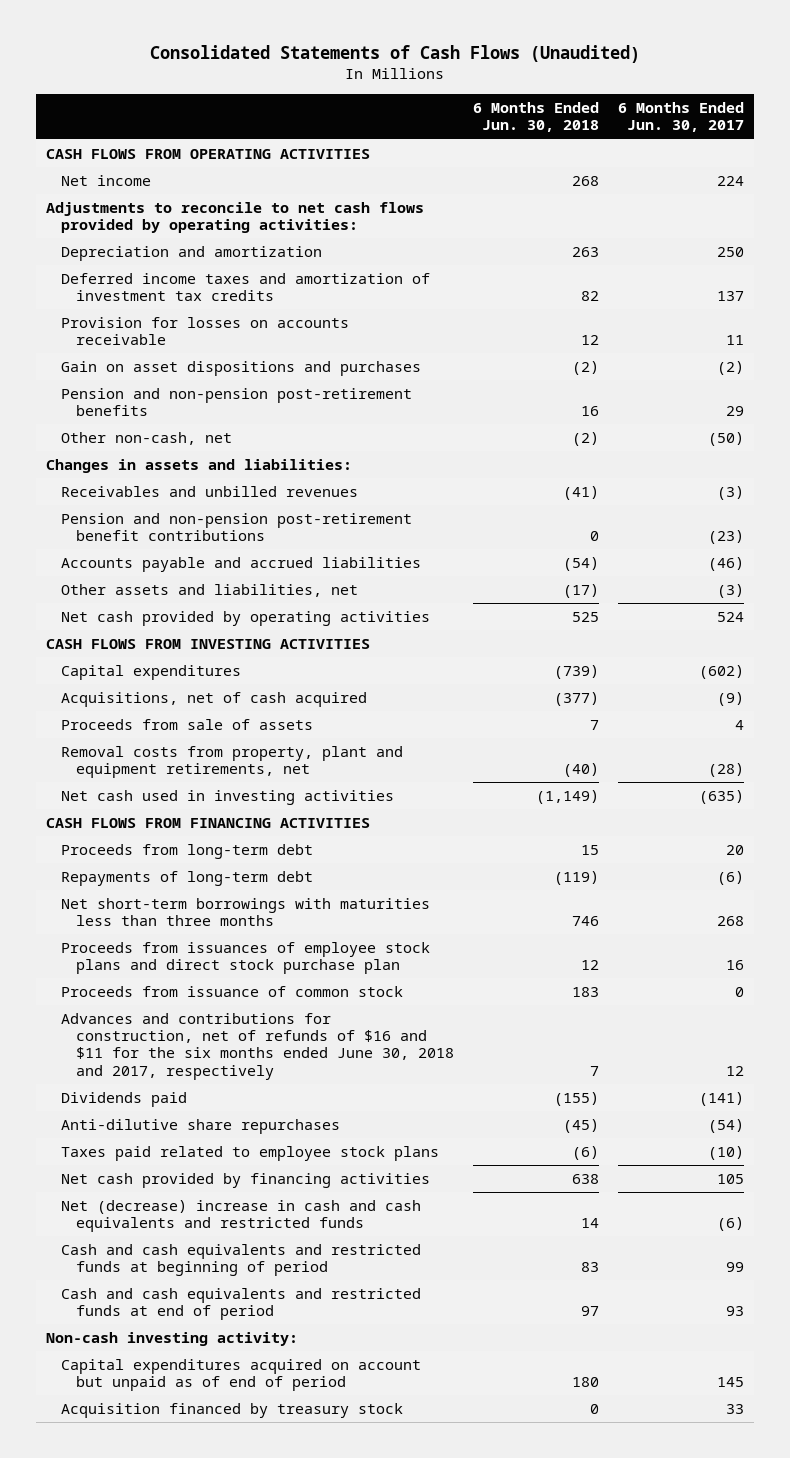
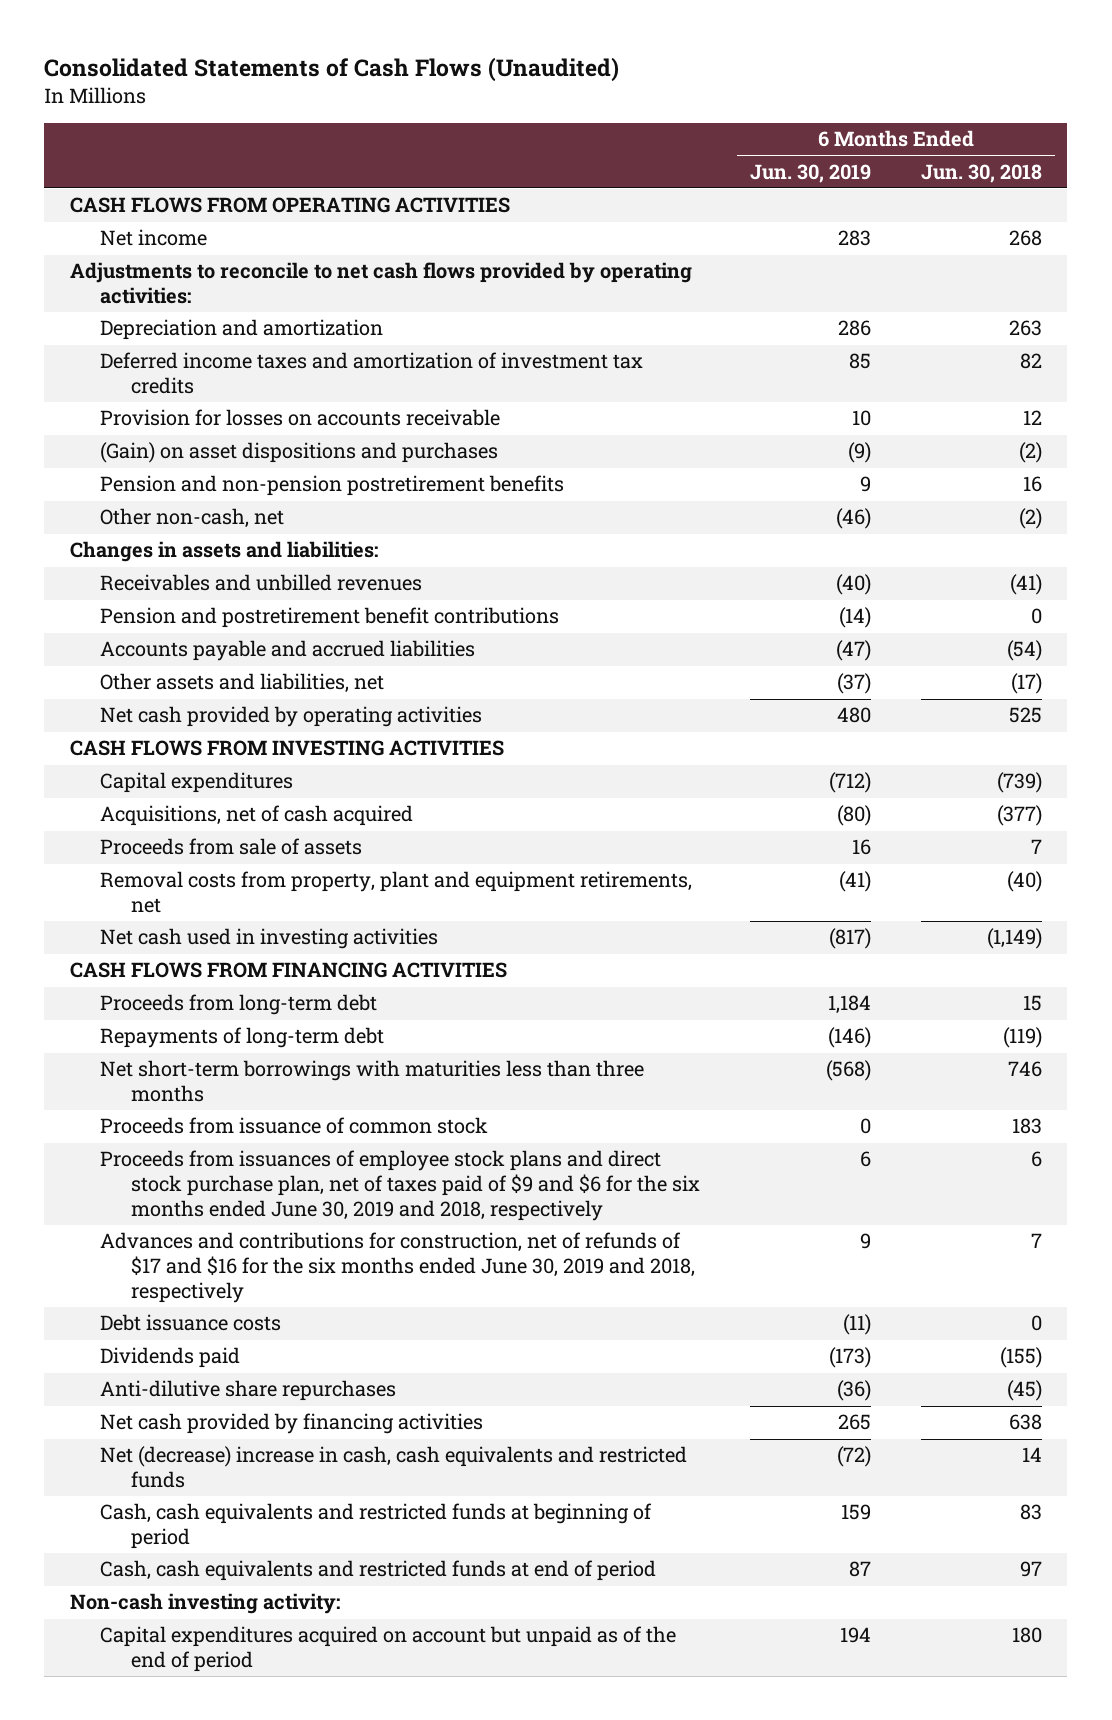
[618,102,745,133] 6 Months Ended Jun. 30, 2017 -> none
none -> [749,163,871,183] Jun. 30, 2019
[61,360,422,376] Gain on asset dispositions and purchases -> [100,442,499,464] (Gain) on asset dispositions and purchases
[61,387,413,417] Pension and non-pension post-retirement benefits -> [100,475,565,497] Pension and non-pension postretirement benefits
[61,512,413,542] Pension and non-pension post-retirement benefit contributions -> [100,607,560,629] Pension and postretirement benefit contributions
[61,941,431,975] Proceeds from issuances of employee stock plans and direct stock purchase plan -> none
none -> [100,1150,700,1222] Proceeds from issuances of employee stock plans and direct stock purchase plan, net of taxes paid of $9 and $6 for the six months ended June 30, 2019 and 2018, respectively
[61,1012,455,1080] Advances and contributions for construction, net of refunds of $16 and $11 for the six months ended June 30, 2018 and 2017, respectively -> [100,1232,695,1304] Advances and contributions for construction, net of refunds of $17 and $16 for the six months ended June 30, 2019 and 2018, respectively
none -> [100,1314,282,1332] Debt issuance costs
[61,1145,440,1161] Taxes paid related to employee stock plans -> none
[61,1199,422,1233] Net (decrease) increase in cash and cash equivalents and restricted funds -> [100,1446,688,1489] Net (decrease) increase in cash, cash equivalents and restricted funds
[61,1243,422,1277] Cash and cash equivalents and restricted funds at beginning of period -> [100,1503,653,1550] Cash, cash equivalents and restricted funds at beginning of period
[61,1287,422,1321] Cash and cash equivalents and restricted funds at end of period -> [100,1560,657,1582] Cash, cash equivalents and restricted funds at end of period
[61,1402,404,1418] Acquisition financed by treasury stock -> none
[61,1358,422,1392] Capital expenditures acquired on account but unpaid as of end of period -> [100,1626,677,1673] Capital expenditures acquired on account but unpaid as of the end of period

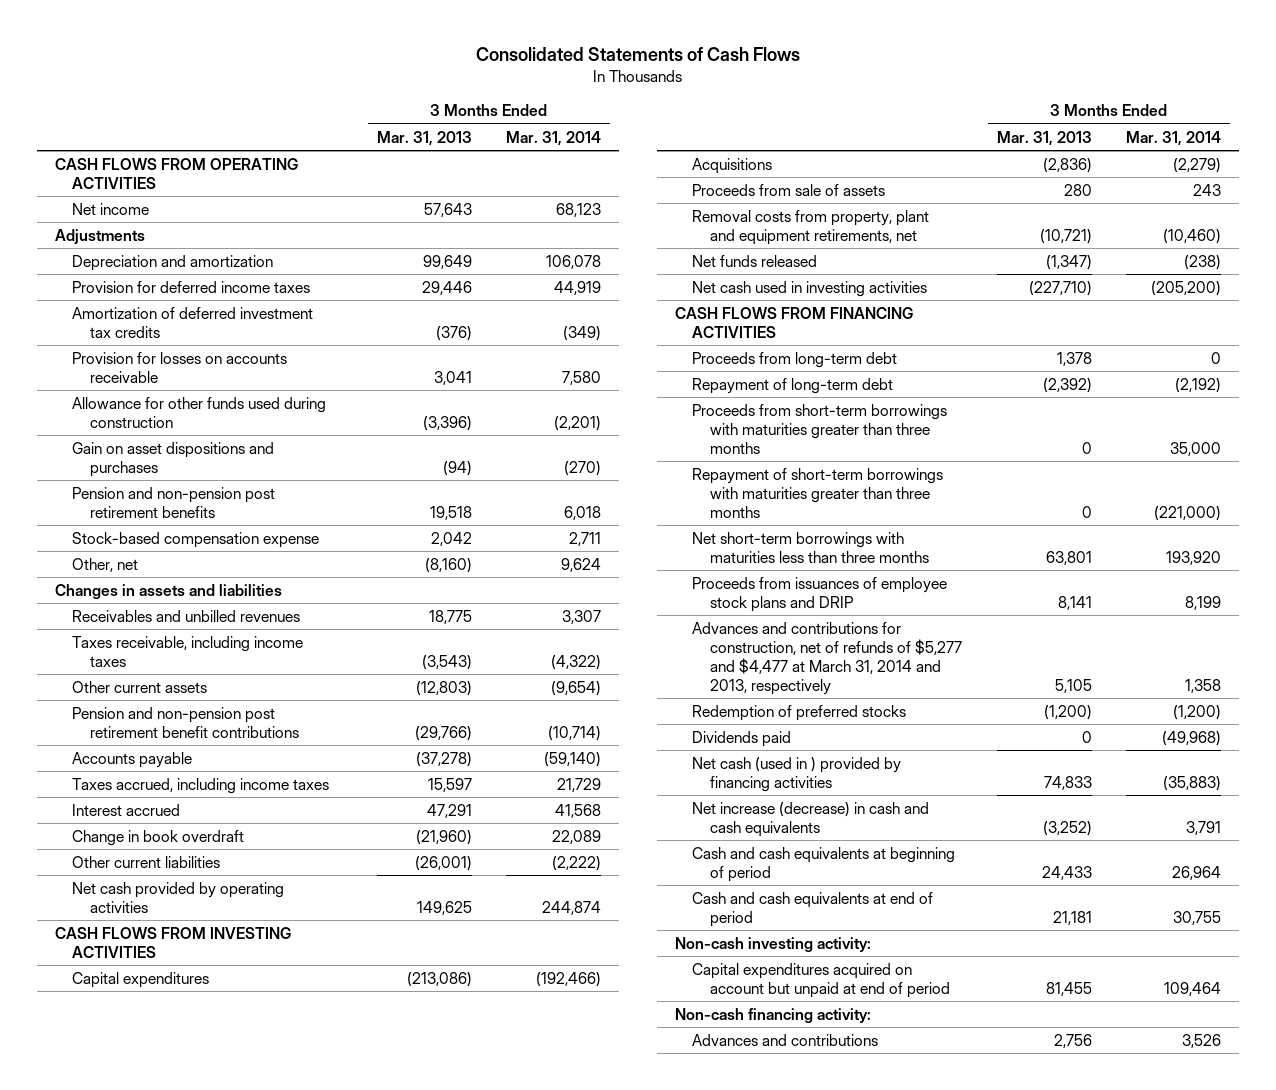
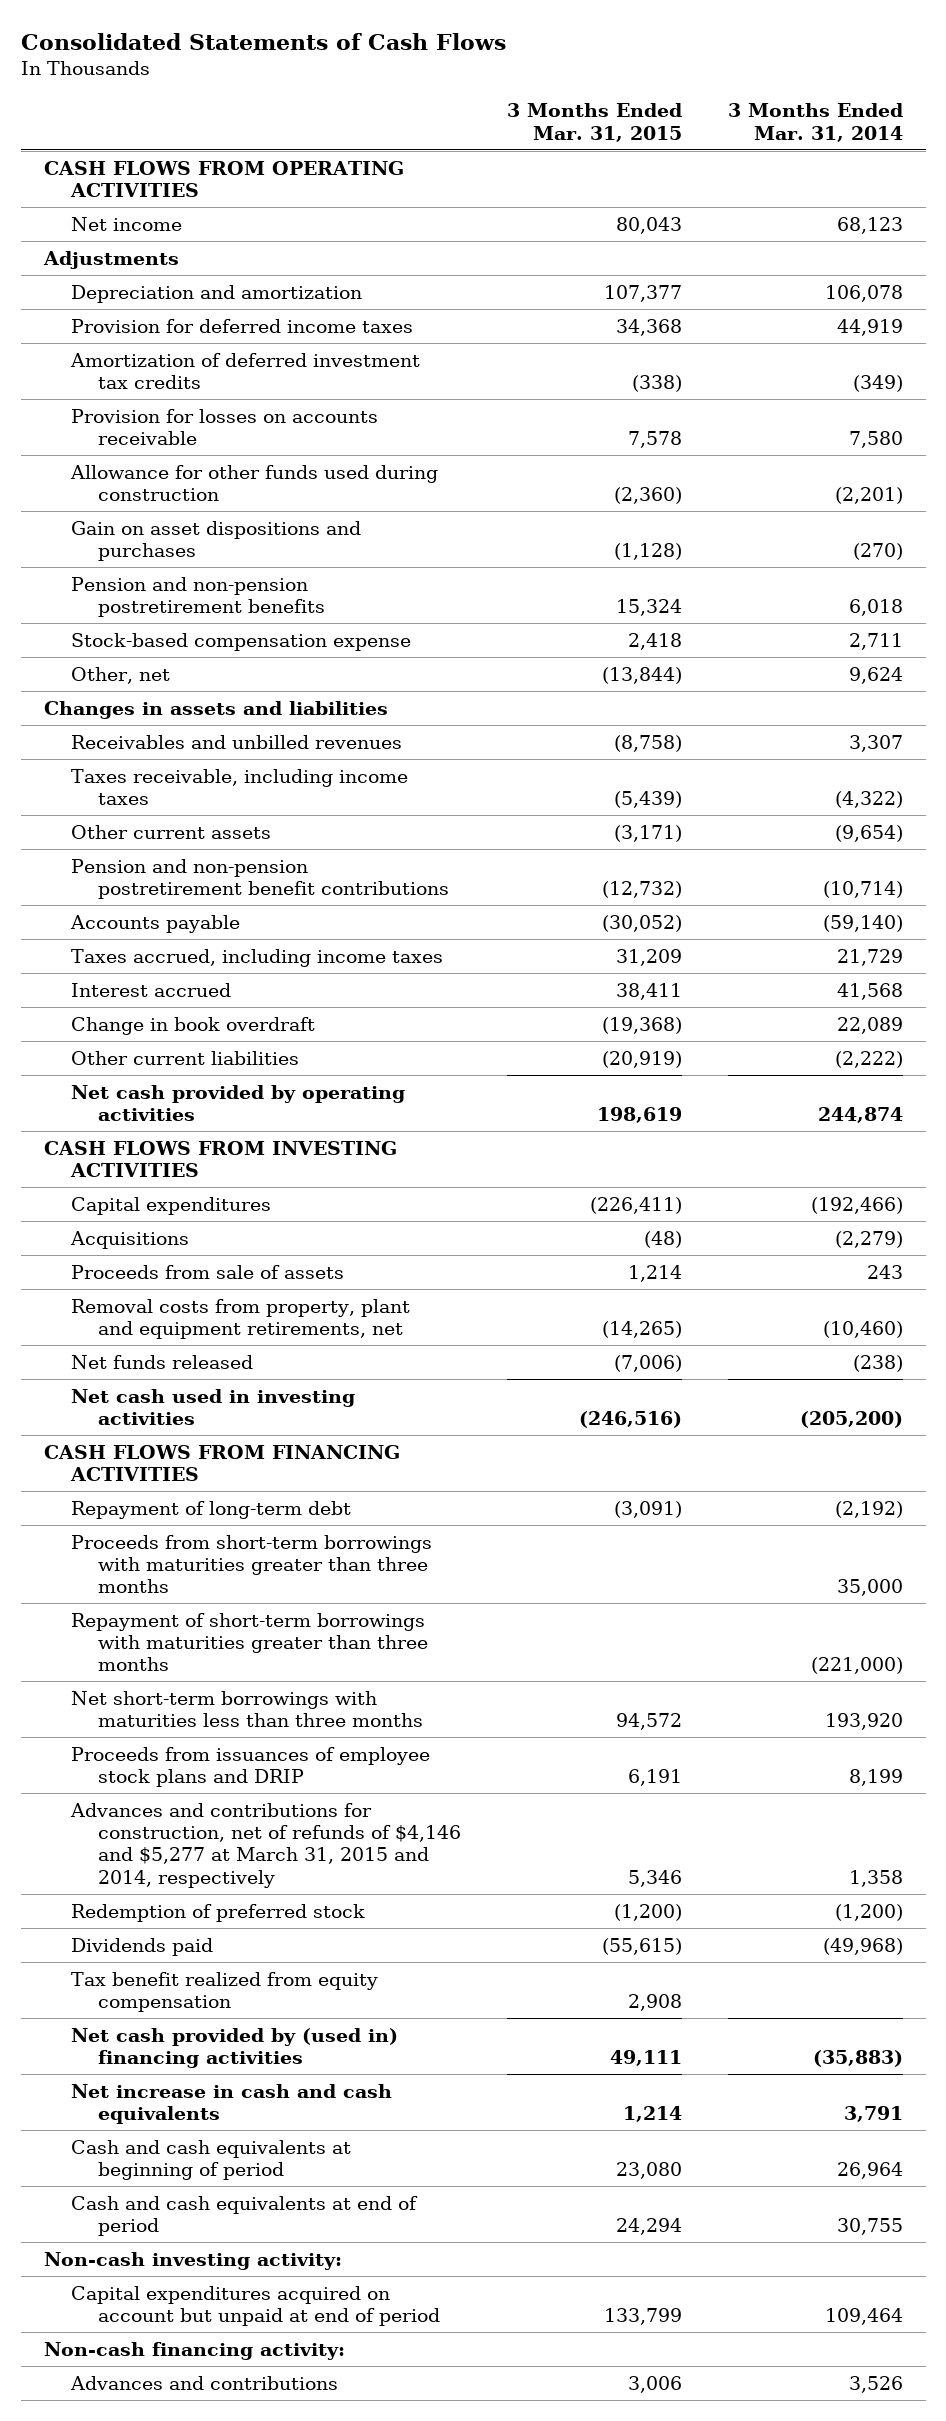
[376,130,472,146] Mar. 31, 2013 -> none
none -> [506,103,682,142] 3 Months Ended Mar. 31, 2015
[72,486,276,518] Pension and non-pension post retirement benefits -> [70,576,325,618] Pension and non-pension postretirement benefits
[72,706,300,738] Pension and non-pension post retirement benefit contributions -> [70,858,449,900] Pension and non-pension postretirement benefit contributions
[692,351,898,368] Proceeds from long-term debt -> none
[692,621,963,695] Advances and contributions for construction, net of refunds of $5,277 and $4,477 at March 31, 2014 and 2013, respectively -> [69,1802,461,1888] Advances and contributions for construction, net of refunds of $4,146 and $5,277 at March 31, 2015 and 2014, respectively
[692,704,907,721] Redemption of preferred stocks -> [70,1903,365,1922] Redemption of preferred stock
none -> [70,1971,378,2013] Tax benefit realized from equity compensation
[692,756,902,792] Net cash (used in ) provided by financing activities -> [70,2027,398,2069] Net cash provided by (used in) financing activities
[692,801,930,837] Net increase (decrease) in cash and cash equivalents -> [70,2083,392,2125] Net increase in cash and cash equivalents

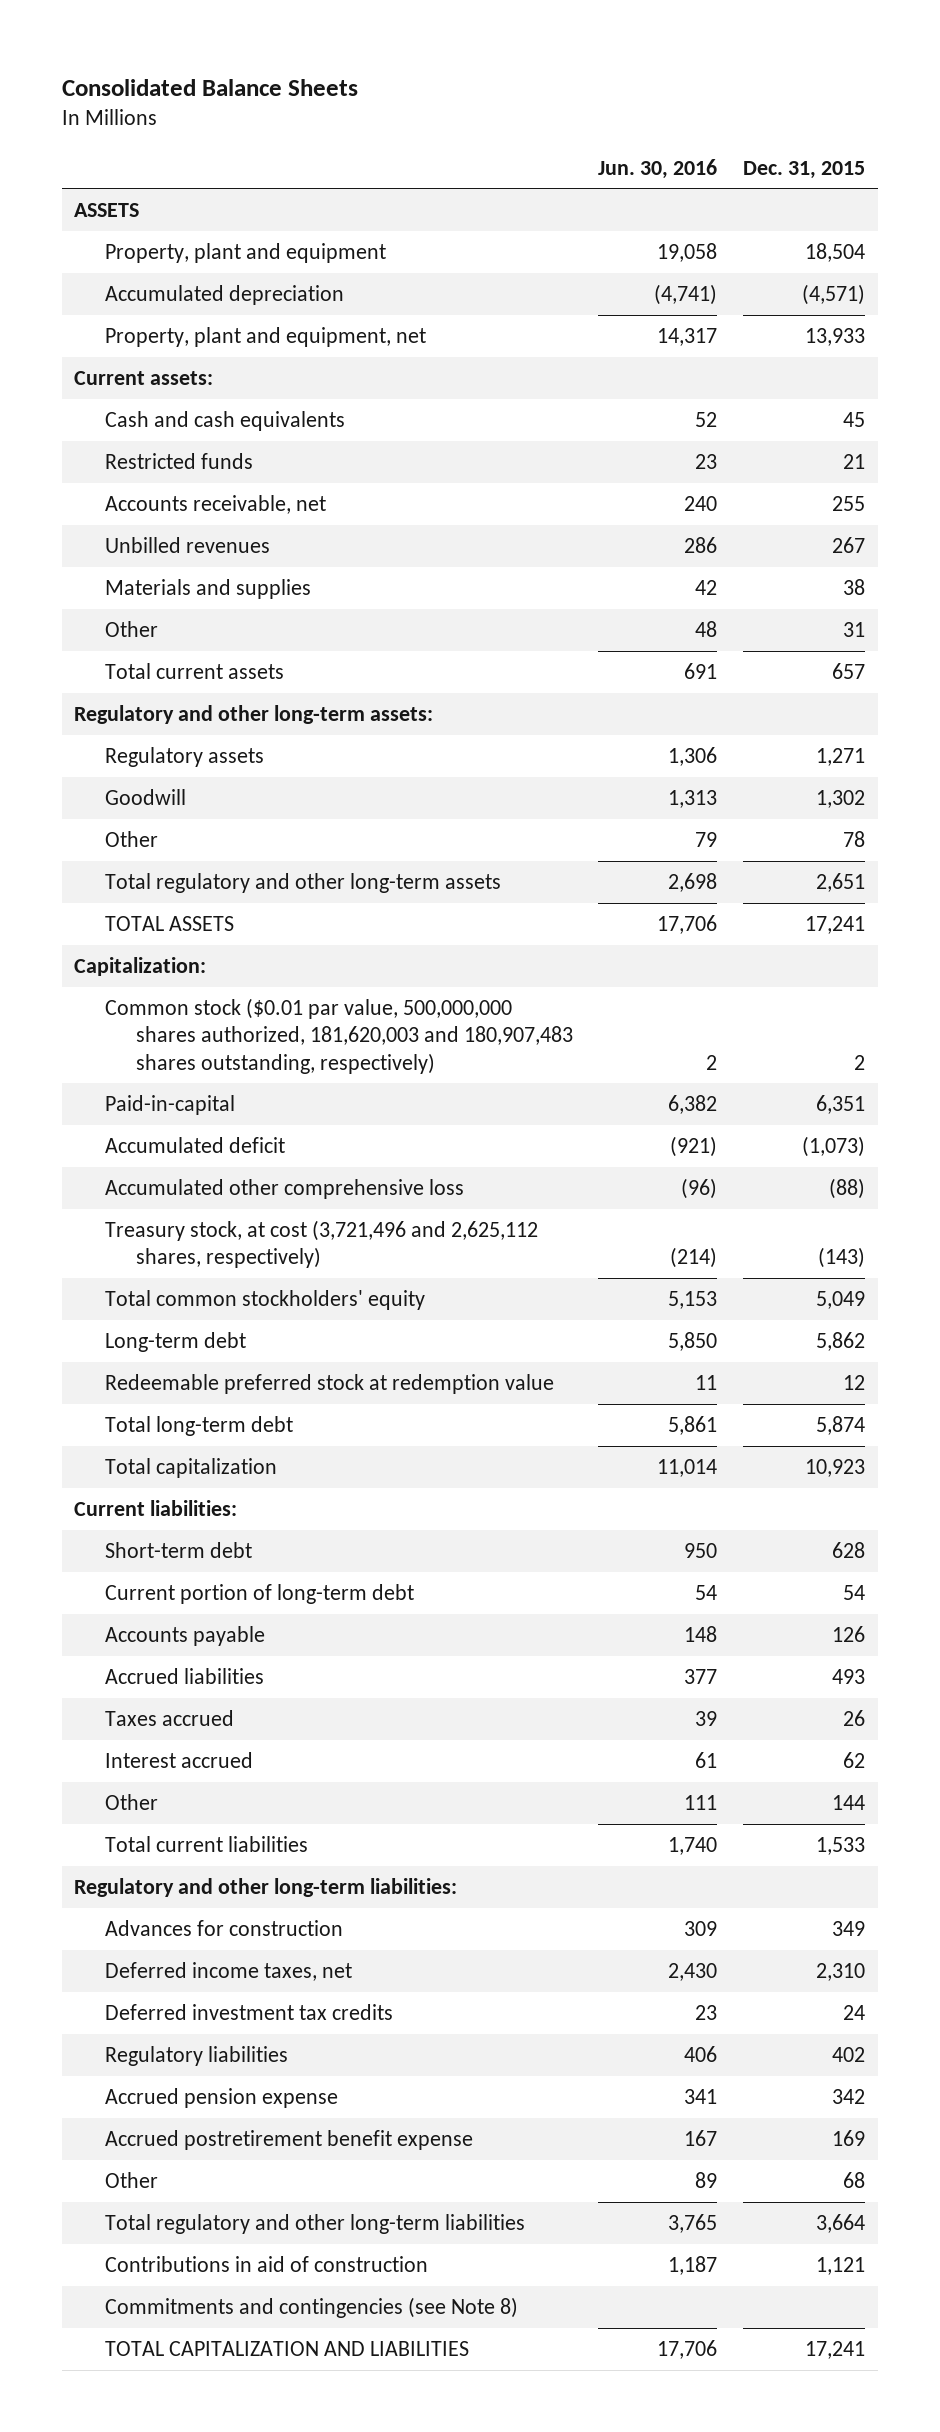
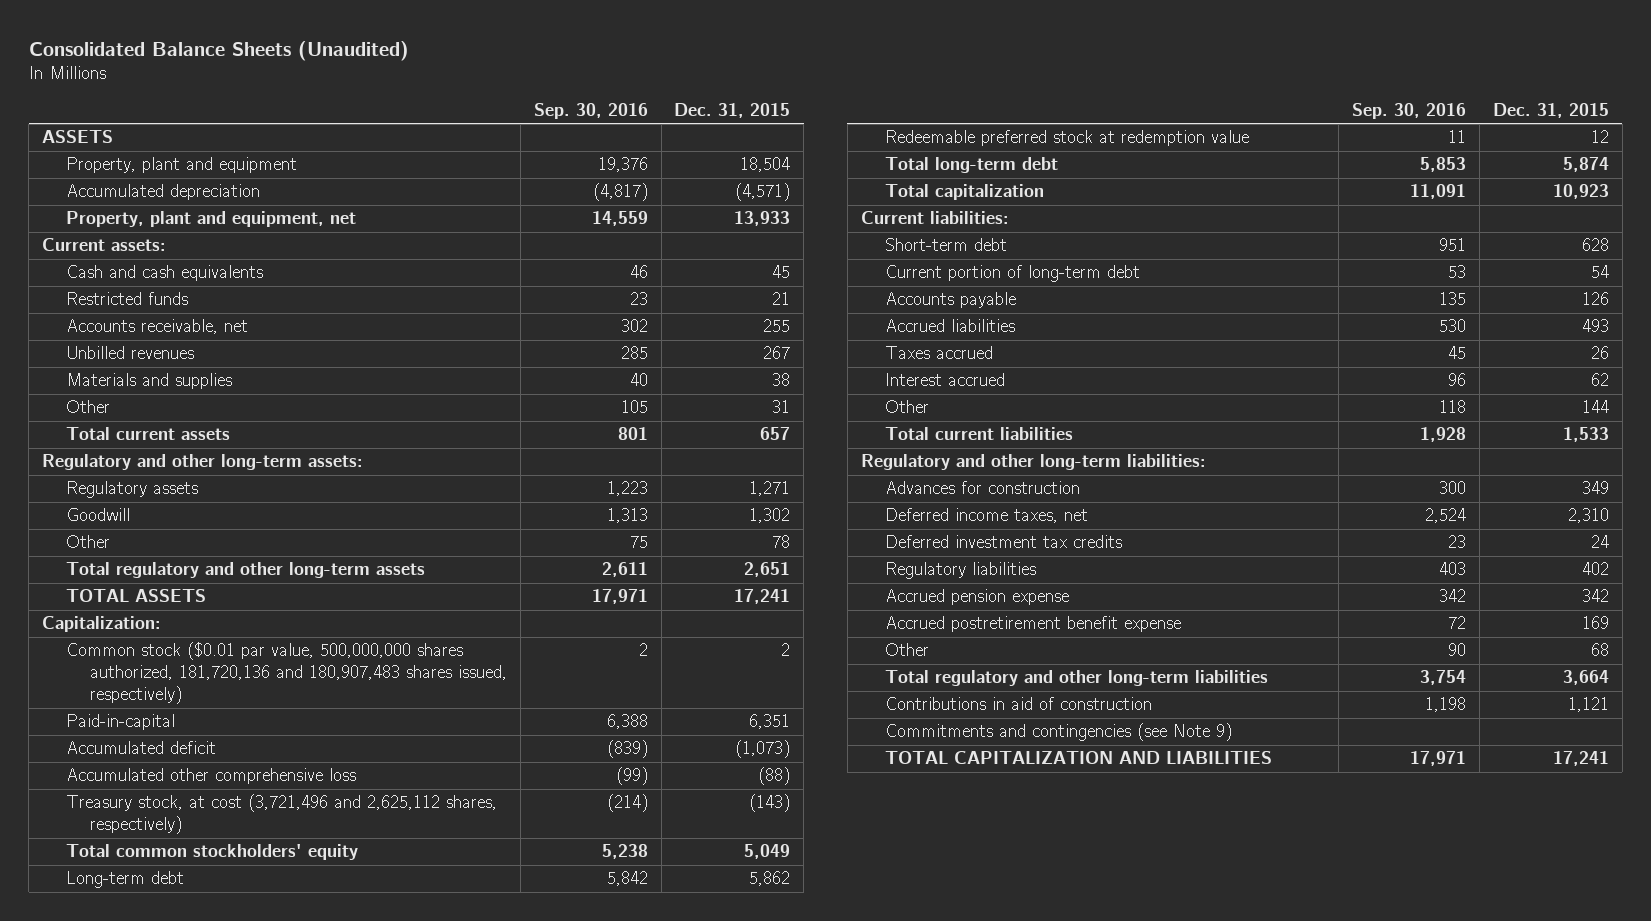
[61,78,358,96] Consolidated Balance Sheets -> [28,40,409,61] Consolidated Balance Sheets (Unaudited)
[598,158,718,179] Jun. 30, 2016 -> none
none -> [533,103,648,120] Sep. 30, 2016
[105,997,573,1074] Common stock ($0.01 par value, 500,000,000 shares authorized, 181,620,003 and 180,907,483 shares outstanding, respectively) -> [66,642,508,705] Common stock ($0.01 par value, 500,000,000 shares authorized, 181,720,136 and 180,907,483 shares issued, respectively)
[105,2296,519,2318] Commitments and contingencies (see Note 8) -> [884,723,1232,742] Commitments and contingencies (see Note 9)

